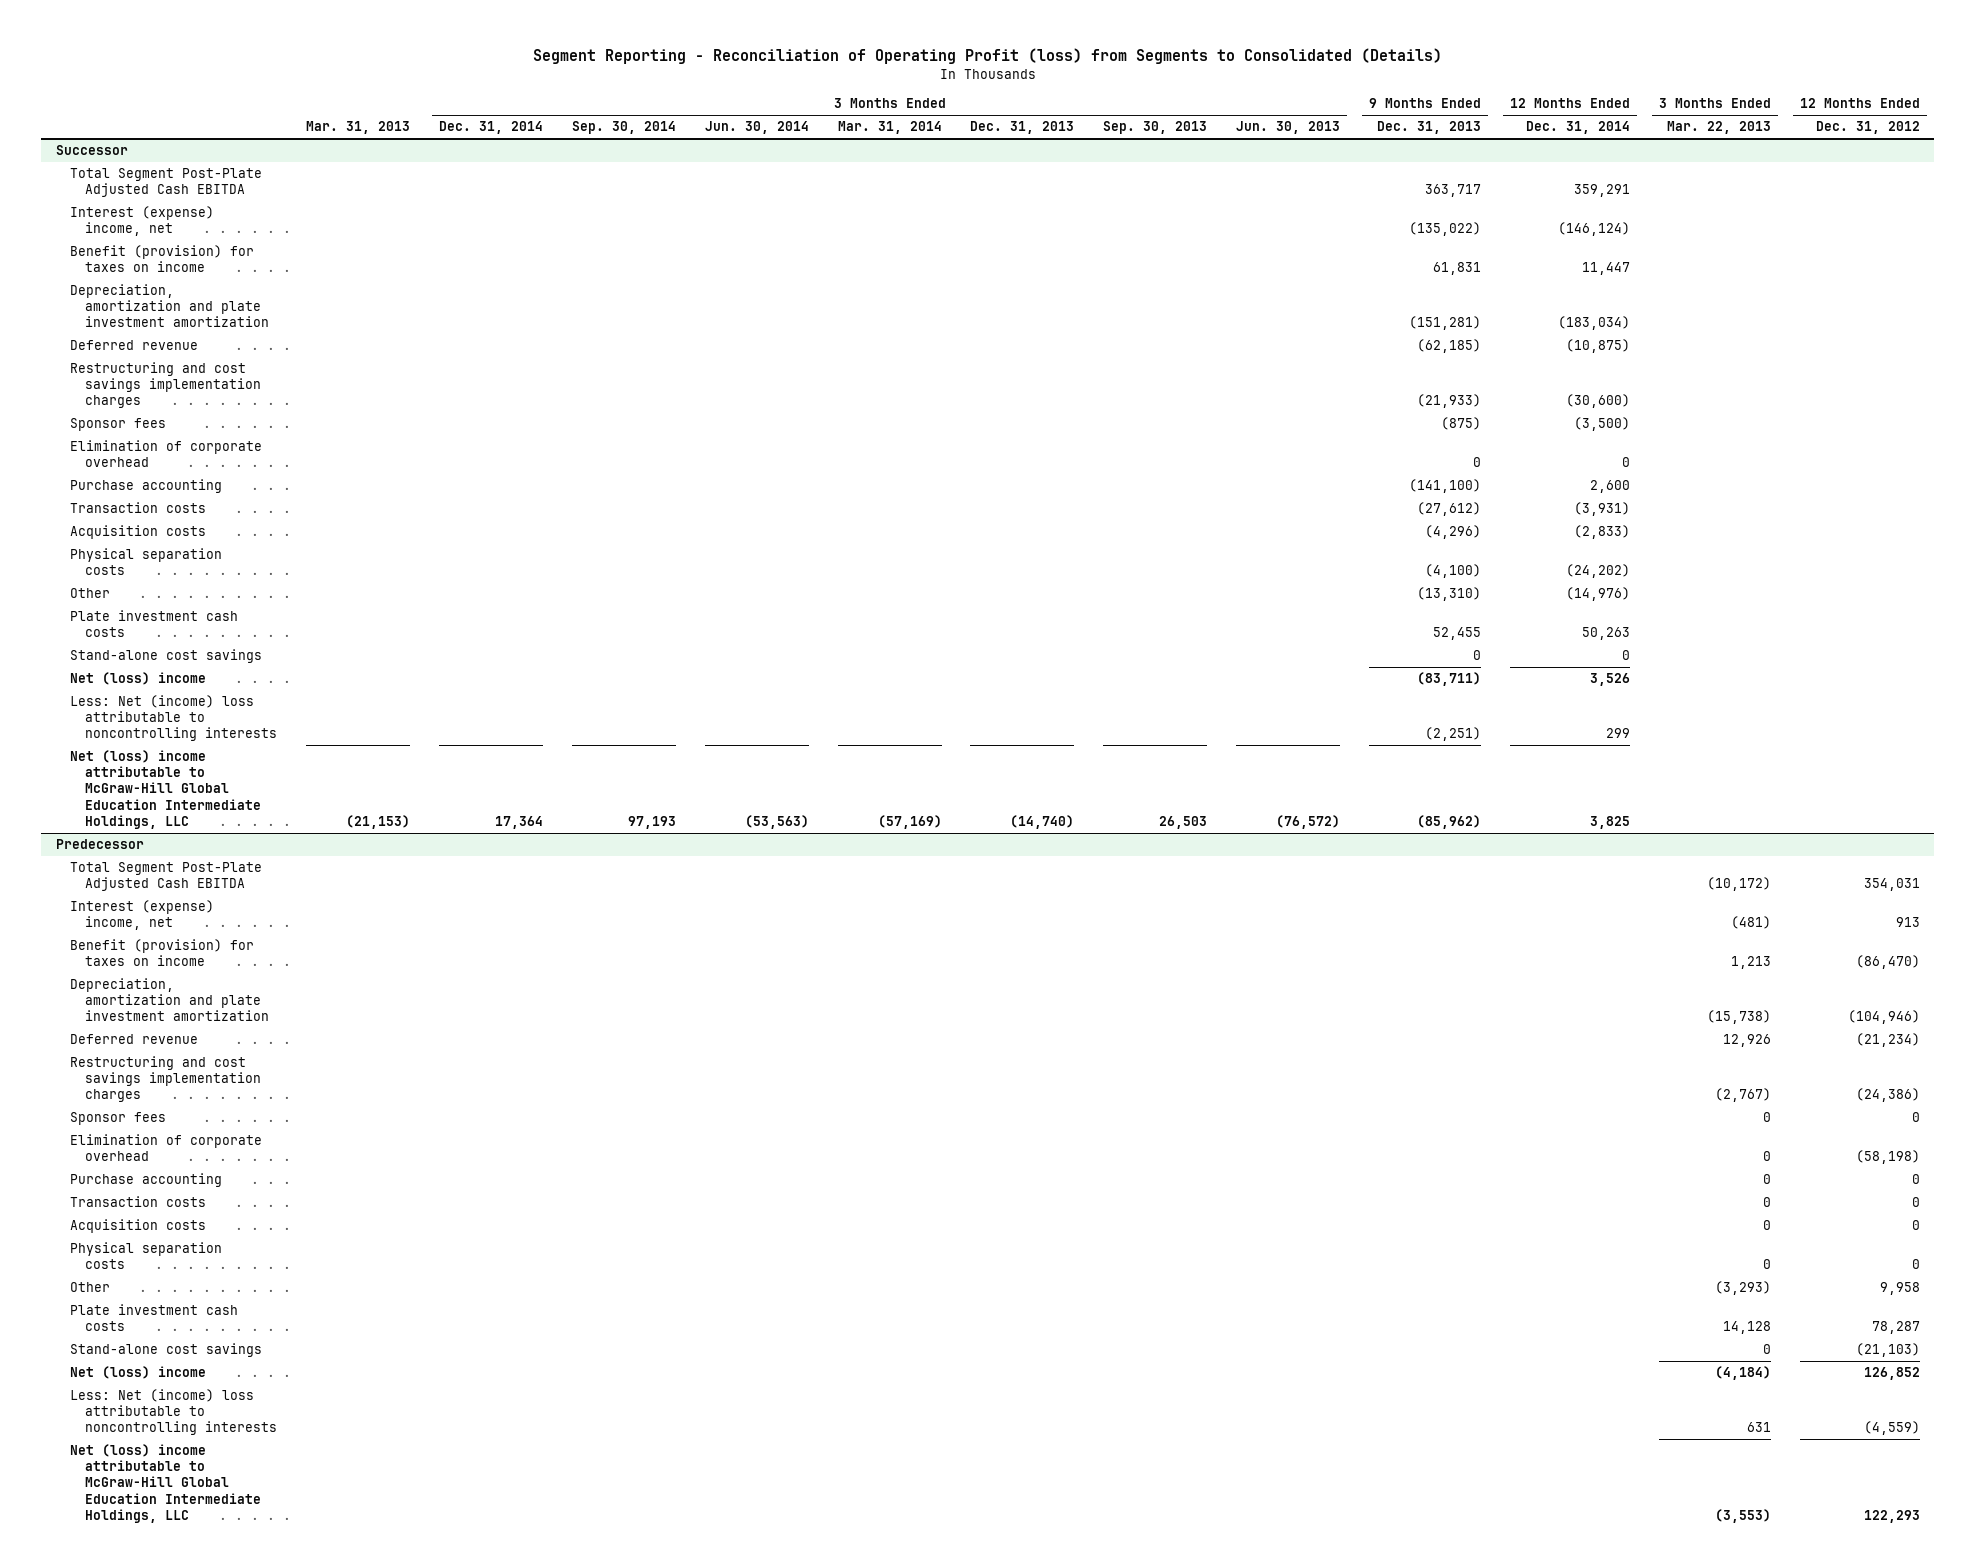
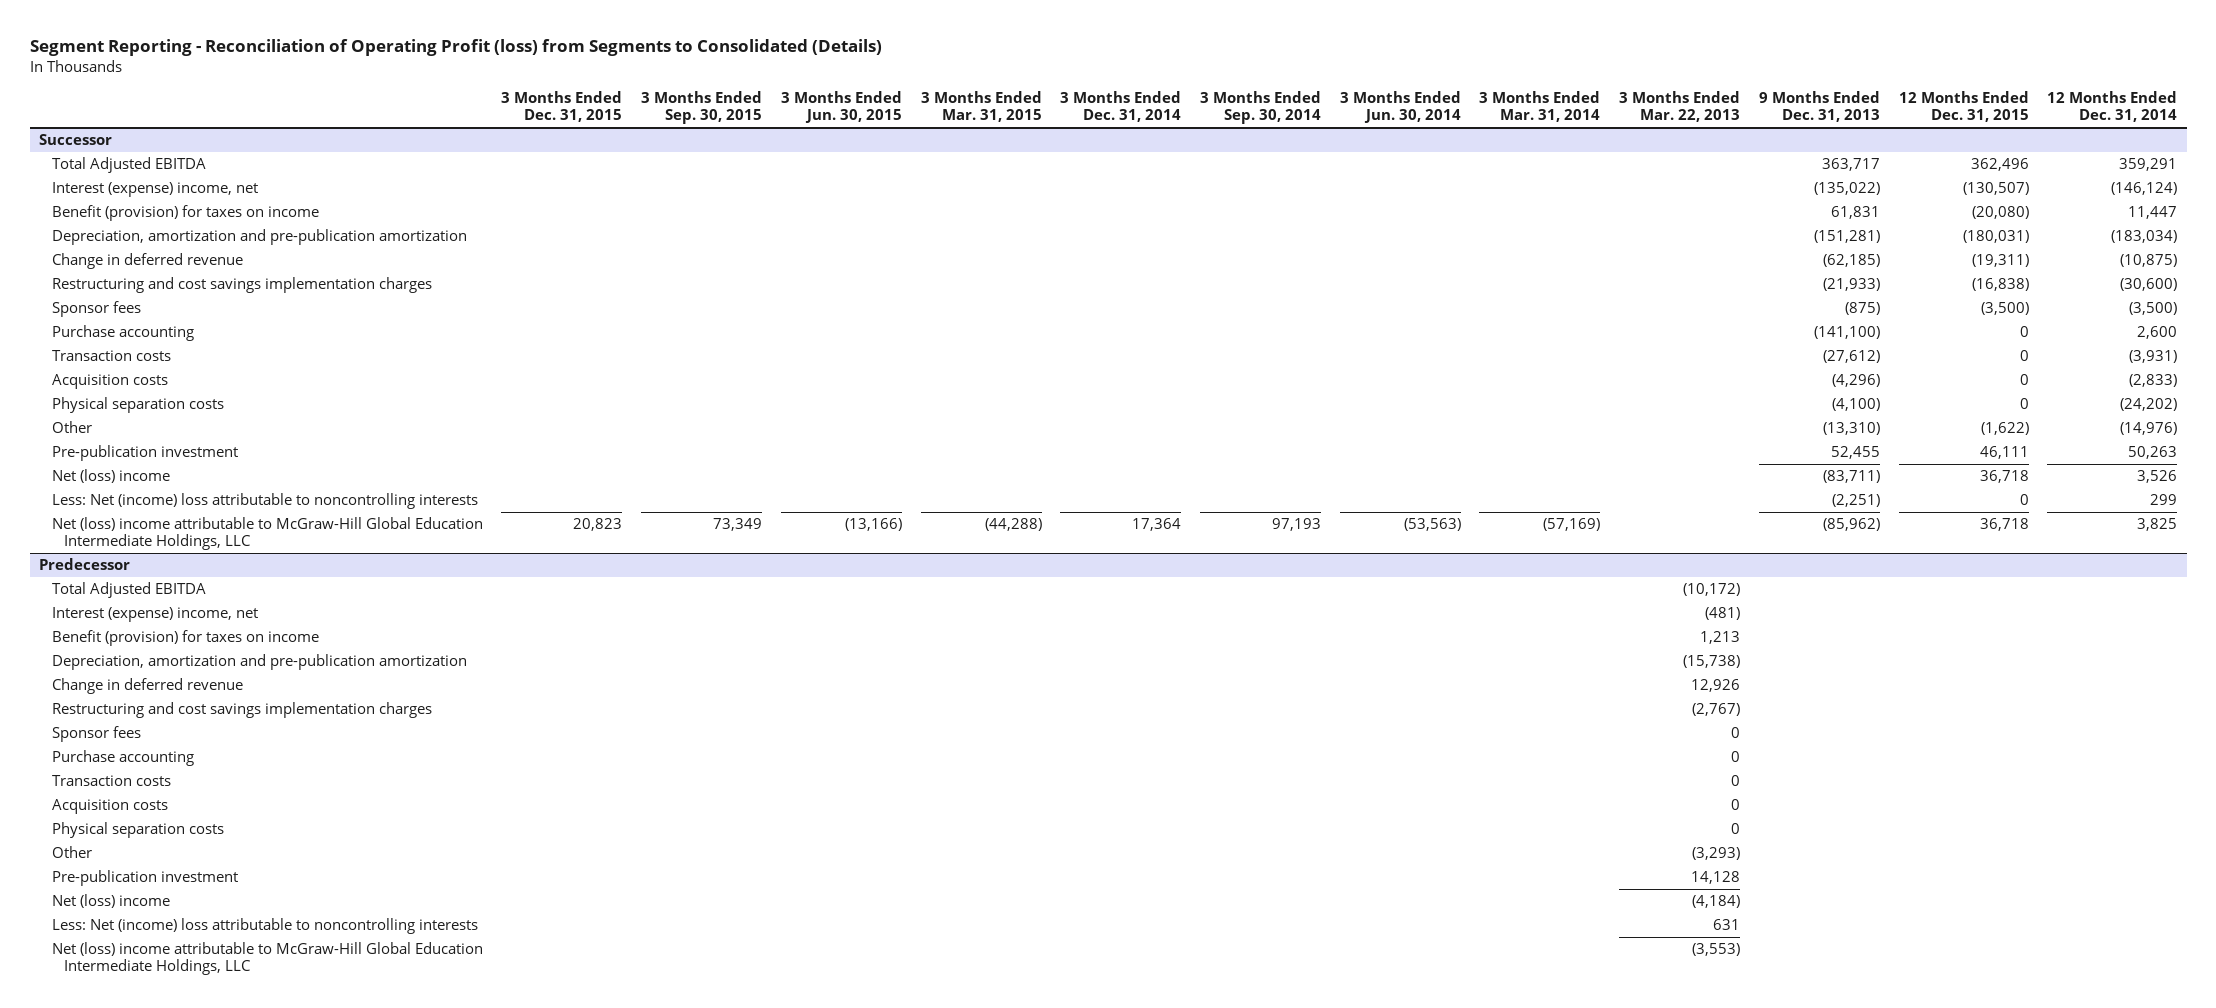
[305,121,410,135] Mar. 31, 2013 -> none
[970,121,1075,135] Dec. 31, 2013 -> none
[1103,121,1208,135] Sep. 30, 2013 -> none
[1236,121,1341,135] Jun. 30, 2013 -> none
[1815,121,1920,135] Dec. 31, 2012 -> none
none -> [501,91,623,123] 3 Months Ended Dec. 31, 2015
none -> [641,91,763,125] 3 Months Ended Sep. 30, 2015
none -> [780,91,902,124] 3 Months Ended Jun. 30, 2015
none -> [920,91,1042,123] 3 Months Ended Mar. 31, 2015
none -> [1898,91,2029,123] 12 Months Ended Dec. 31, 2015
[70,168,263,198] Total Segment Post-Plate Adjusted Cash EBITDA -> [51,156,206,173] Total Adjusted EBITDA
[70,284,270,328] Depreciation, amortization and plate investment amortization -> [51,228,467,245] Depreciation, amortization and pre-publication amortization
[70,340,199,351] Deferred revenue -> [51,252,243,269] Change in deferred revenue
[70,440,263,468] Elimination of corporate overhead -> none
[70,649,263,664] Stand-alone cost savings -> none
[70,610,239,638] Plate investment cash costs -> [51,444,238,461] Pre-publication investment
[70,862,263,892] Total Segment Post-Plate Adjusted Cash EBITDA -> [51,581,206,598] Total Adjusted EBITDA
[70,978,270,1022] Depreciation, amortization and plate investment amortization -> [51,653,467,670] Depreciation, amortization and pre-publication amortization
[70,1034,199,1045] Deferred revenue -> [51,677,243,694] Change in deferred revenue
[70,1134,263,1162] Elimination of corporate overhead -> none
[70,1343,263,1358] Stand-alone cost savings -> none
[70,1304,239,1332] Plate investment cash costs -> [51,869,238,886] Pre-publication investment

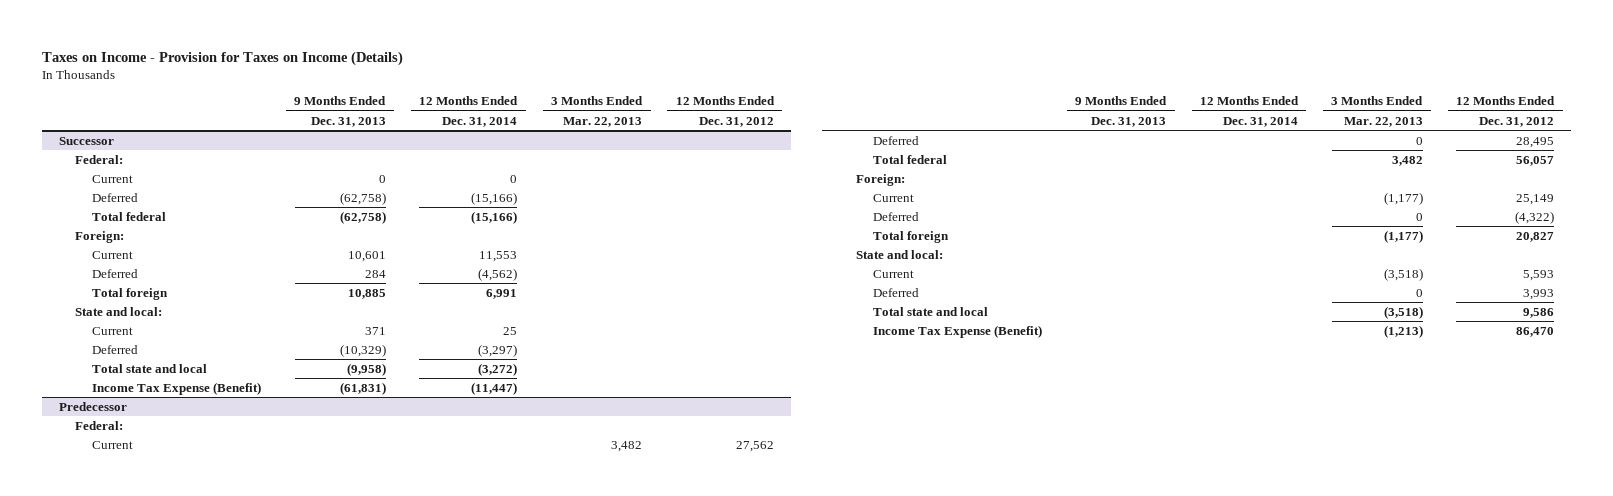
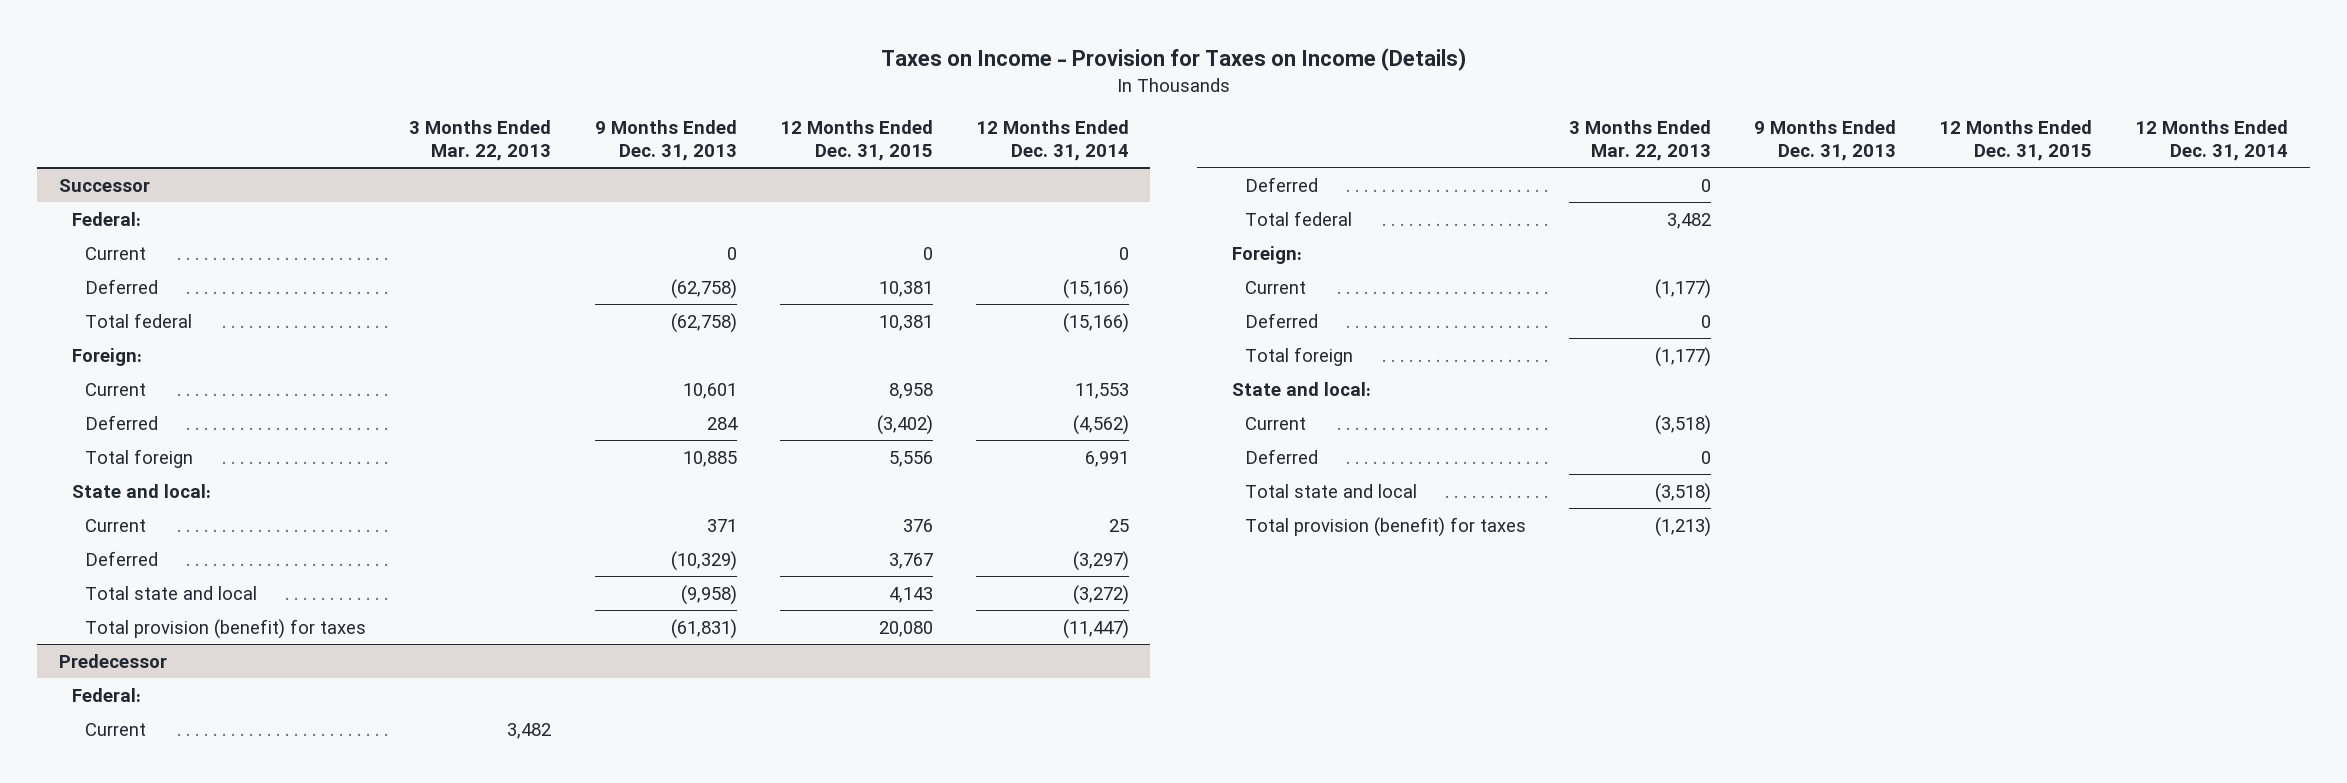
[698,116,774,127] Dec. 31, 2012 -> none
none -> [779,119,933,162] 12 Months Ended Dec. 31, 2015
[92,381,262,395] Income Tax Expense (Benefit) -> [85,618,367,639] Total provision (benefit) for taxes
[872,324,1042,338] Income Tax Expense (Benefit) -> [1245,516,1527,537] Total provision (benefit) for taxes

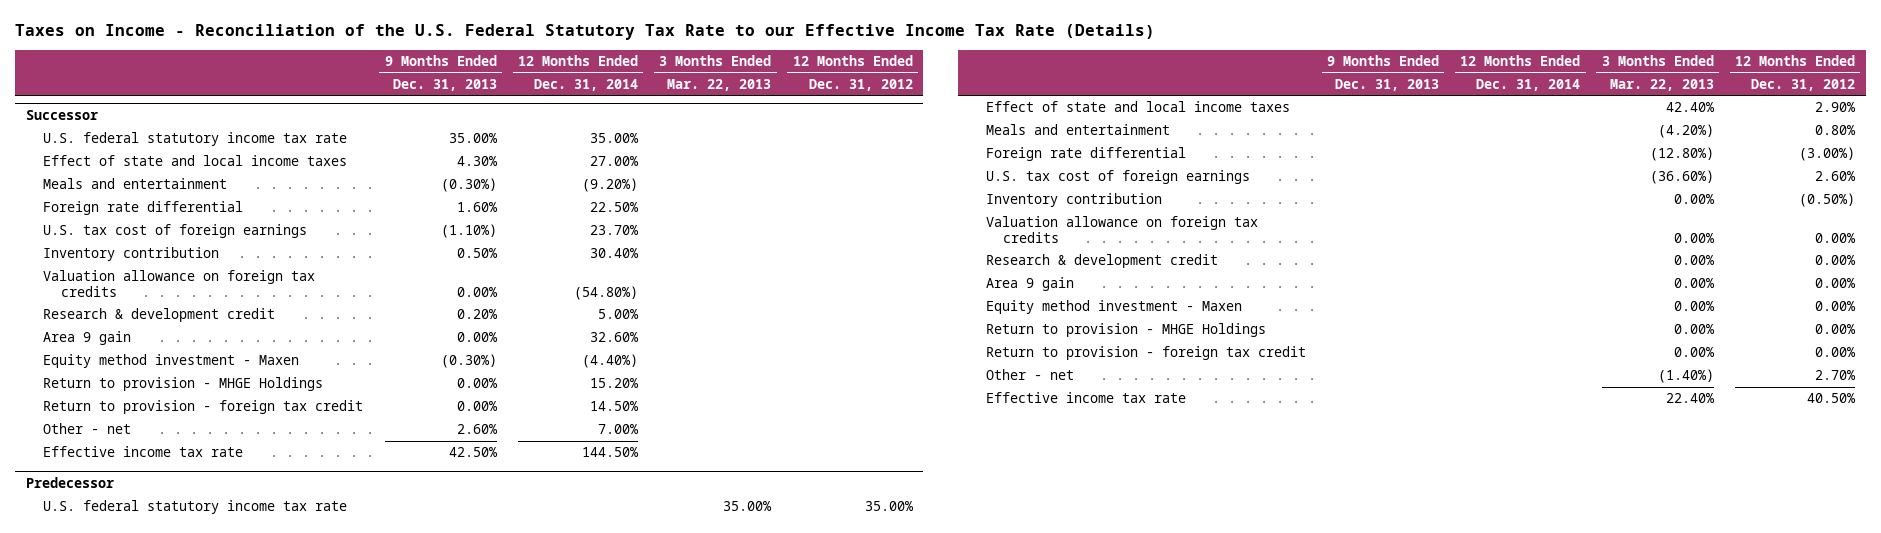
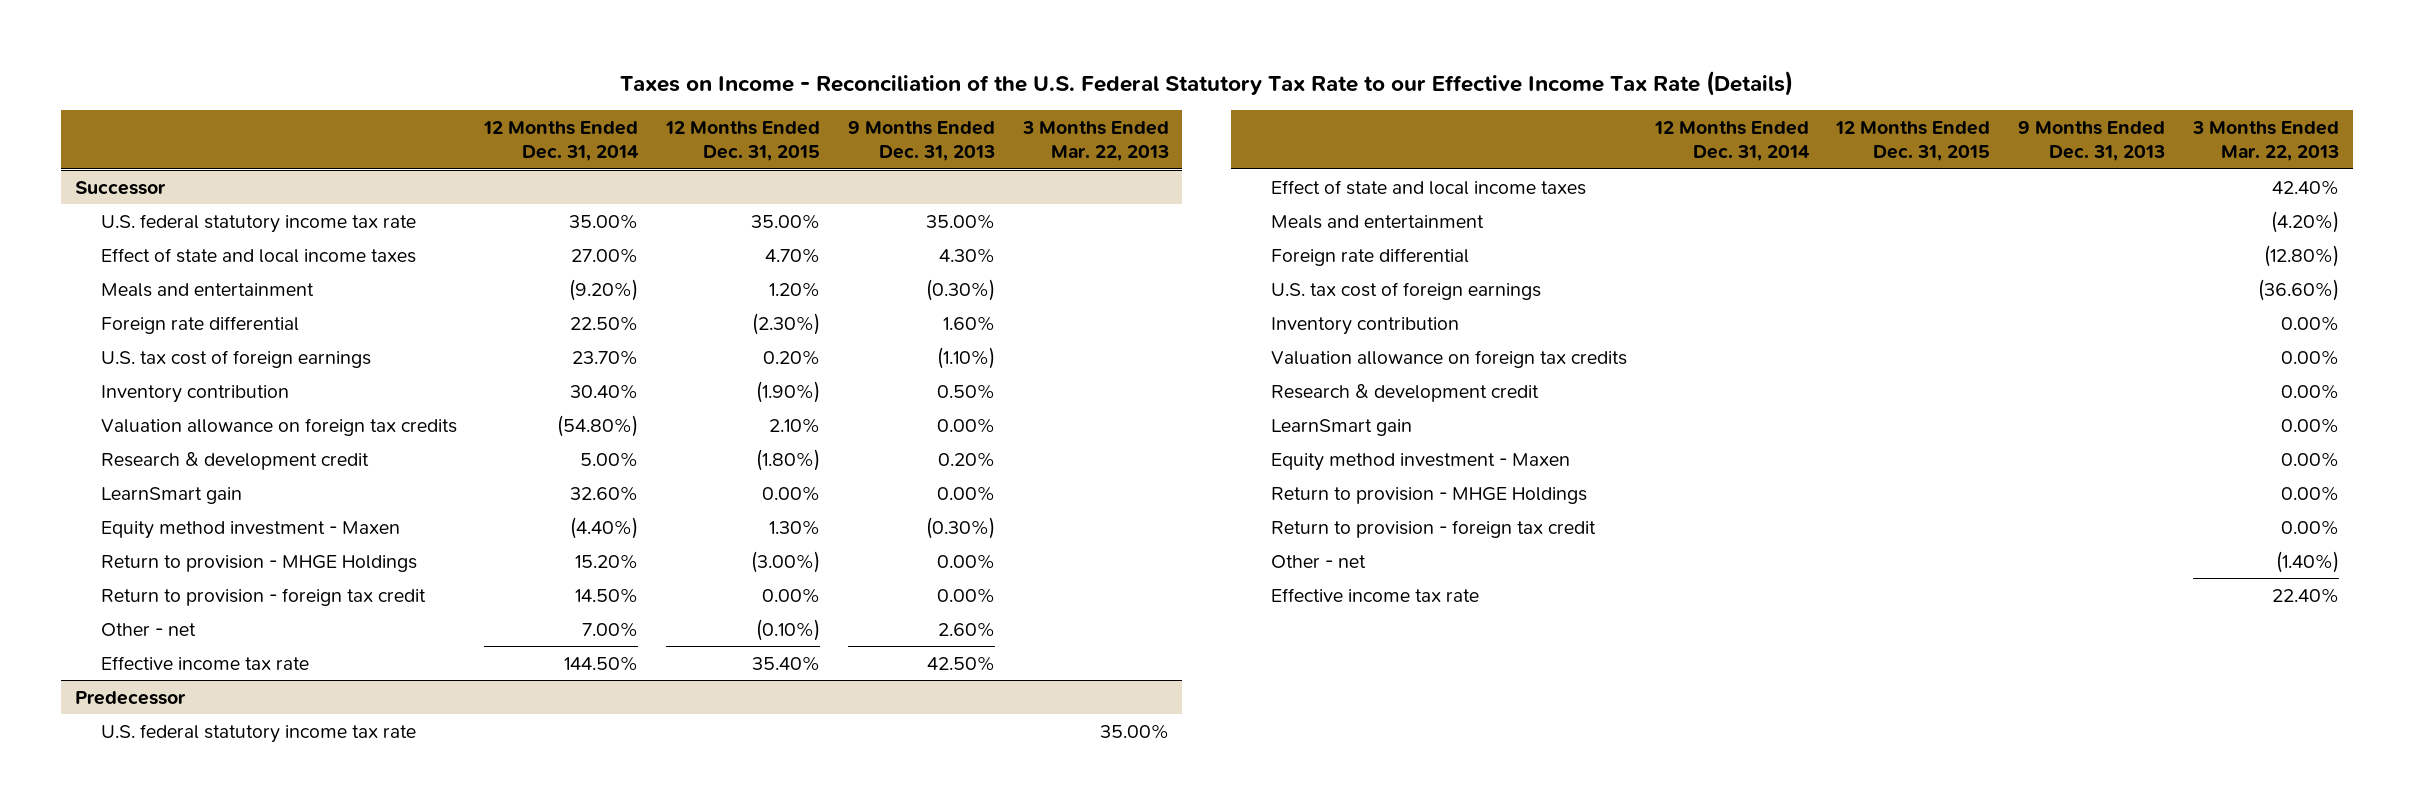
[808,78,913,91] Dec. 31, 2012 -> none
none -> [665,121,821,162] 12 Months Ended Dec. 31, 2015
[43,331,132,346] Area 9 gain -> [100,486,242,504] LearnSmart gain
[985,277,1074,292] Area 9 gain -> [1270,418,1412,436] LearnSmart gain

